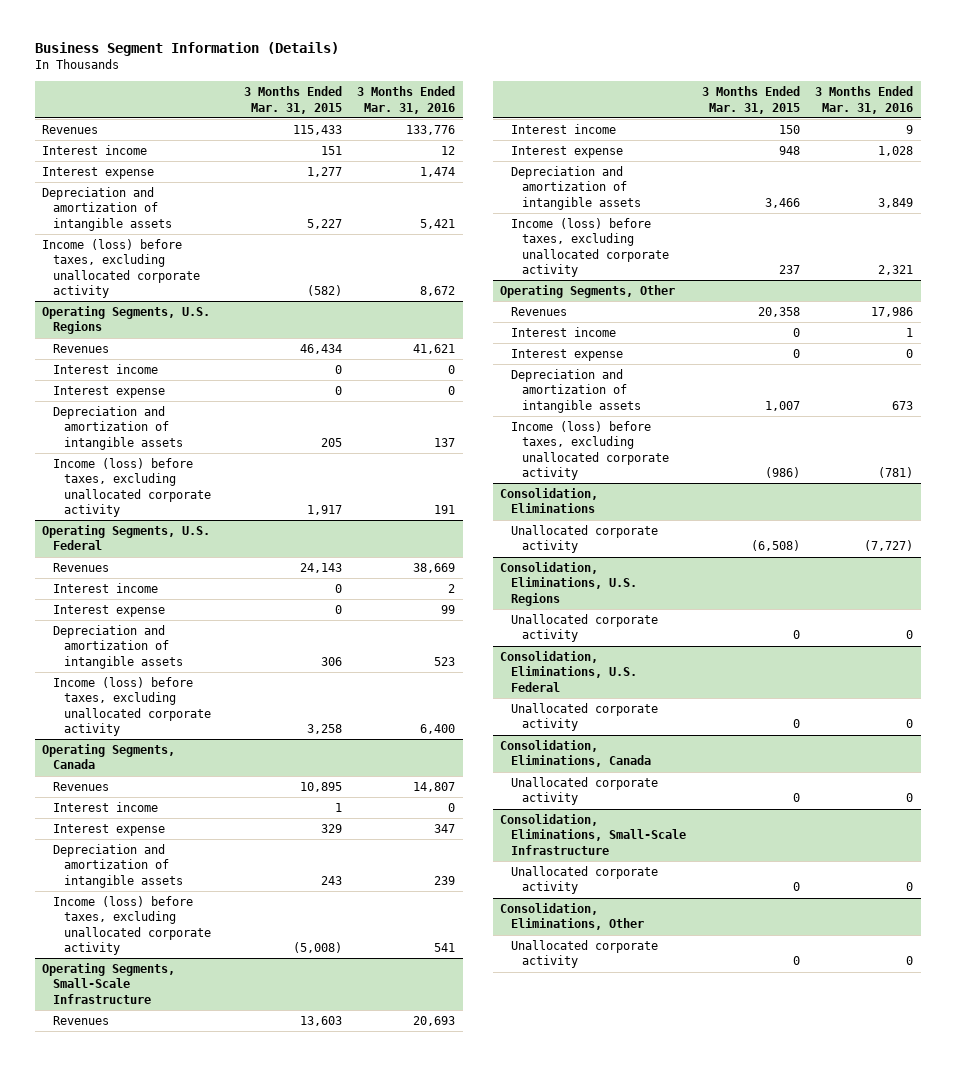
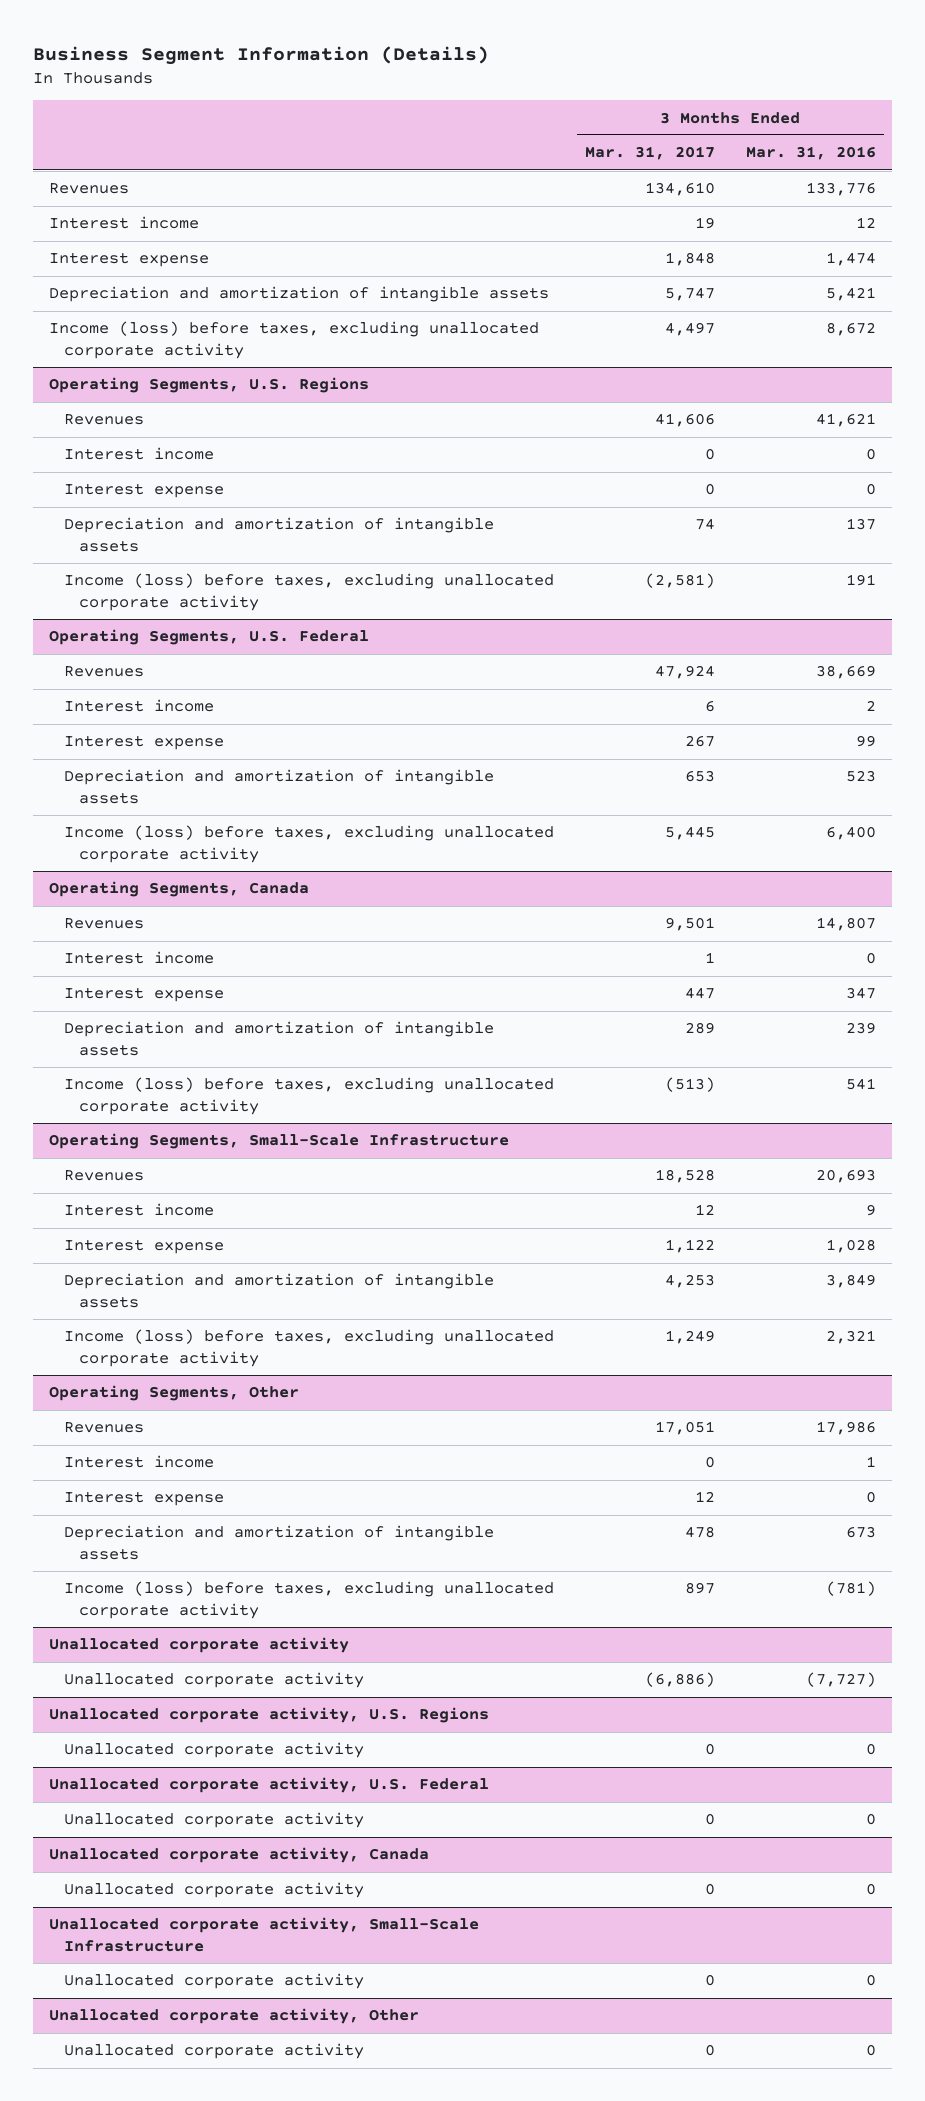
[243,86,342,114] 3 Months Ended Mar. 31, 2015 -> none
none -> [584,146,715,161] Mar. 31, 2017
[500,487,599,514] Consolidation, Eliminations -> [48,1637,349,1654] Unallocated corporate activity
[500,561,638,606] Consolidation, Eliminations, U.S. Regions -> none
none -> [48,1707,489,1724] Unallocated corporate activity, U.S. Regions
[500,650,638,692] Consolidation, Eliminations, U.S. Federal -> none
none -> [48,1777,489,1794] Unallocated corporate activity, U.S. Federal
[500,739,652,768] Consolidation, Eliminations, Canada -> none
none -> [48,1847,429,1864] Unallocated corporate activity, Canada
[500,813,687,855] Consolidation, Eliminations, Small-Scale Infrastructure -> none
none -> [48,1917,479,1952] Unallocated corporate activity, Small-Scale Infrastructure
[500,902,645,931] Consolidation, Eliminations, Other -> none
none -> [48,2008,419,2025] Unallocated corporate activity, Other

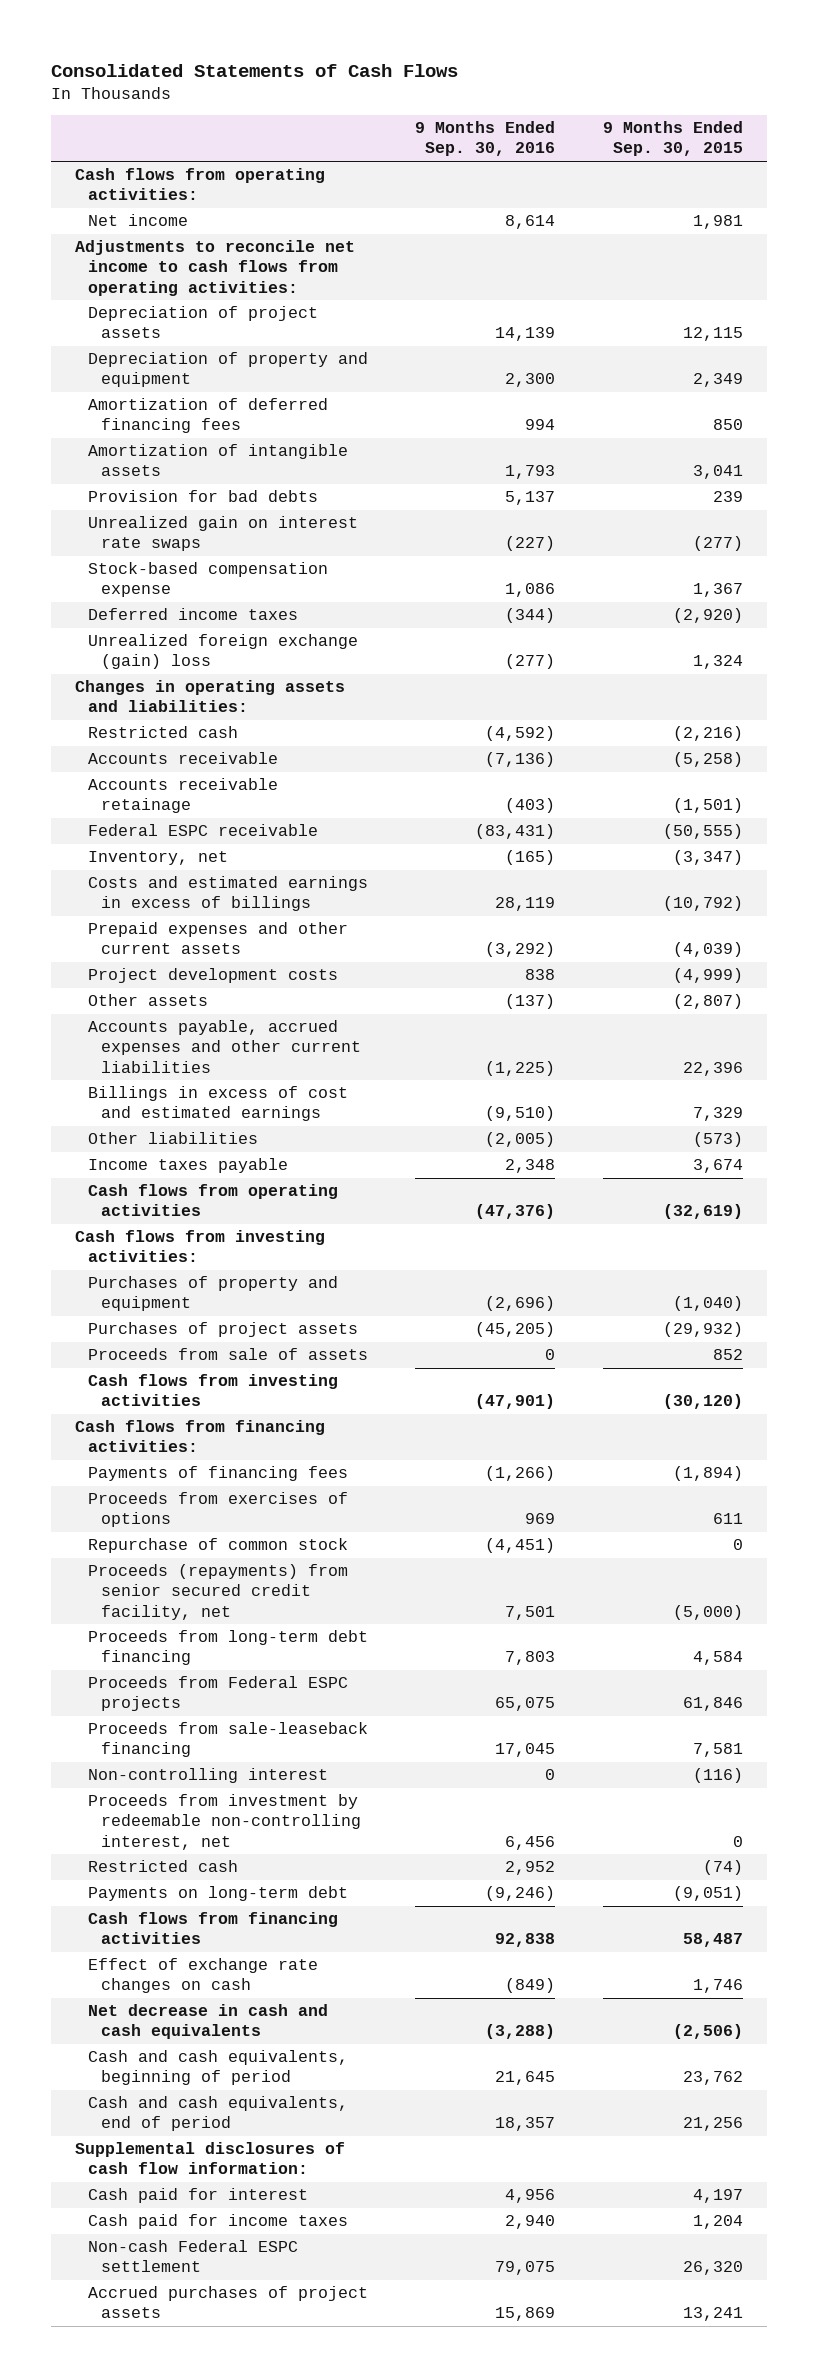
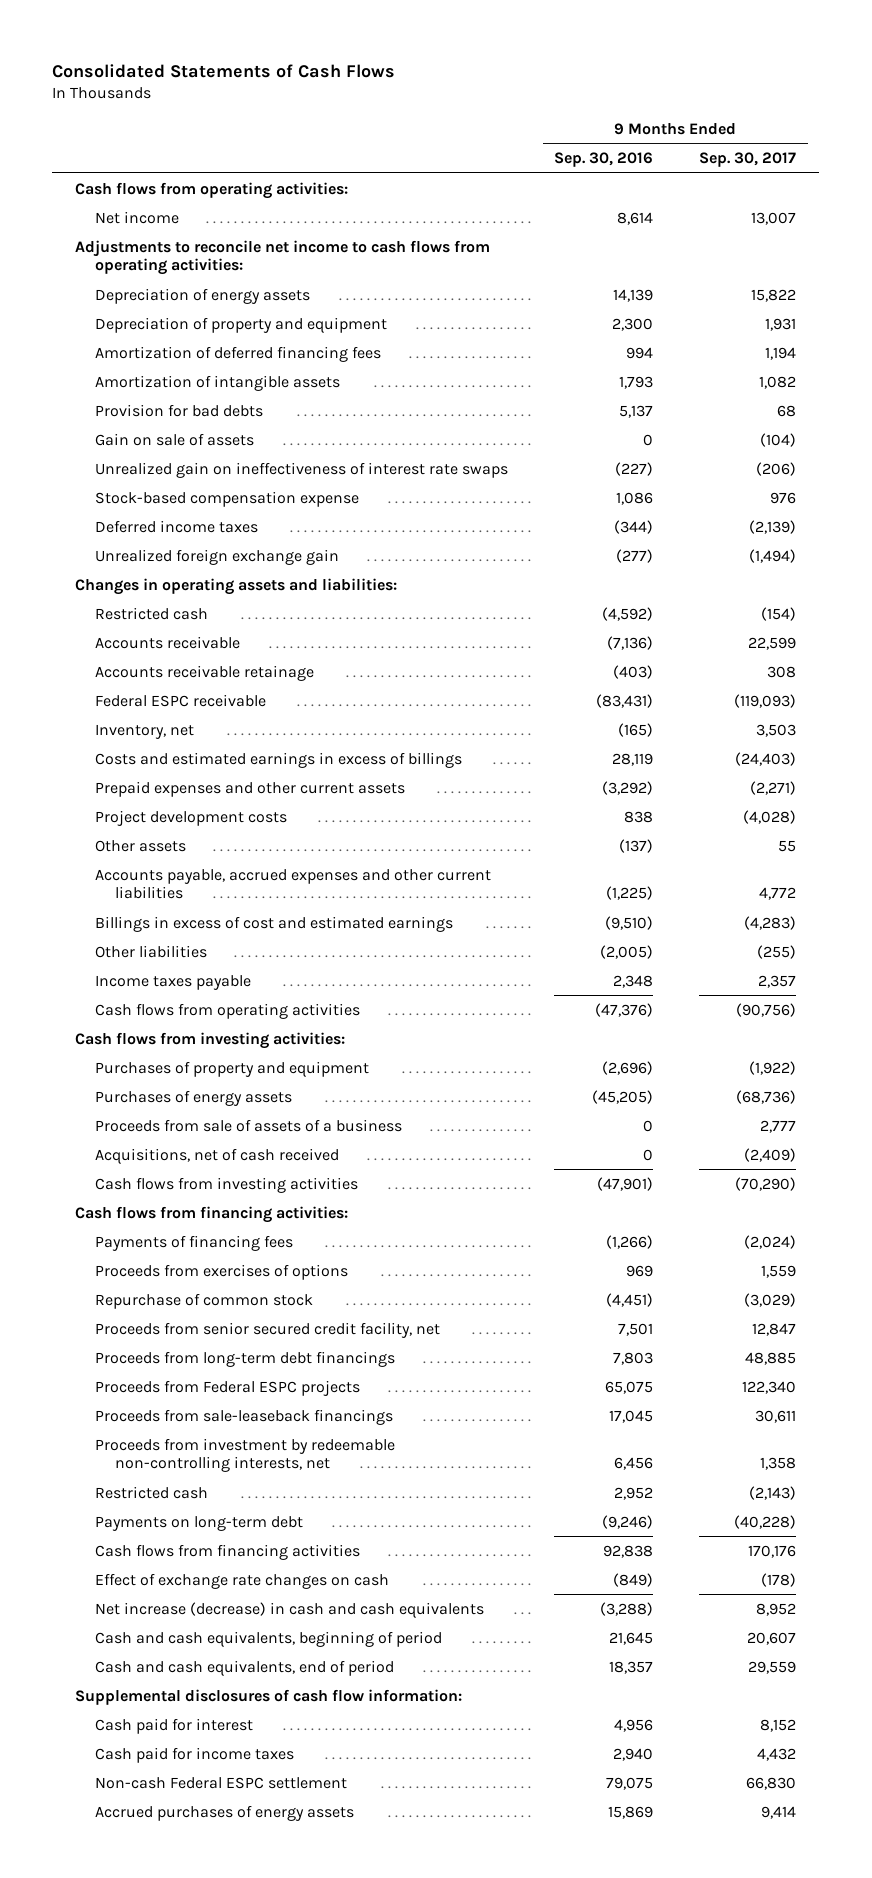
[602,121,743,157] 9 Months Ended Sep. 30, 2015 -> none
none -> [699,151,797,167] Sep. 30, 2017
[88,306,319,339] Depreciation of project assets -> [94,287,310,304] Depreciation of energy assets
none -> [94,432,254,446] Gain on sale of assets
[88,516,359,552] Unrealized gain on interest rate swaps -> [94,461,508,478] Unrealized gain on ineffectiveness of interest rate swaps
[88,634,359,670] Unrealized foreign exchange (gain) loss -> [94,548,339,565] Unrealized foreign exchange gain
[88,1322,359,1338] Purchases of project assets -> [94,1089,292,1106] Purchases of energy assets
[88,1348,369,1361] Proceeds from sale of assets -> [94,1118,402,1132] Proceeds from sale of assets of a business
none -> [94,1147,339,1164] Acquisitions, net of cash received
[88,1564,349,1620] Proceeds (repayments) from senior secured credit facility, net -> [94,1321,440,1338] Proceeds from senior secured credit facility, net
[88,1630,369,1666] Proceeds from long-term debt financing -> [94,1350,395,1367] Proceeds from long-term debt financings
[88,1794,362,1850] Proceeds from investment by redeemable non-controlling interest, net -> none
[88,1722,369,1758] Proceeds from sale-leaseback financing -> [94,1408,393,1425] Proceeds from sale-leaseback financings
[88,1768,329,1784] Non-controlling interest -> [94,1437,395,1472] Proceeds from investment by redeemable non-controlling interests, net
[545,1769,556,1781] 0 -> [614,1456,654,1470] 6,456
[88,2004,329,2040] Net decrease in cash and cash equivalents -> [94,1601,484,1618] Net increase (decrease) in cash and cash equivalents
[88,2286,369,2319] Accrued purchases of project assets -> [94,1804,354,1821] Accrued purchases of energy assets

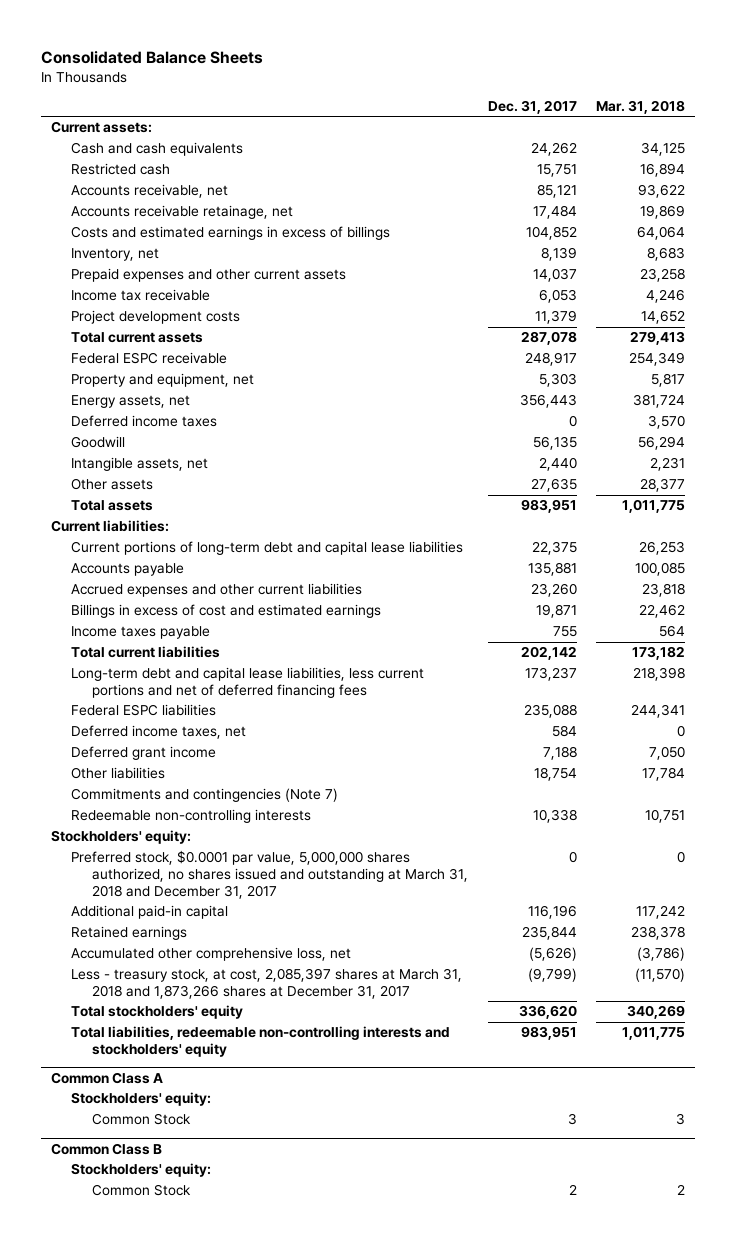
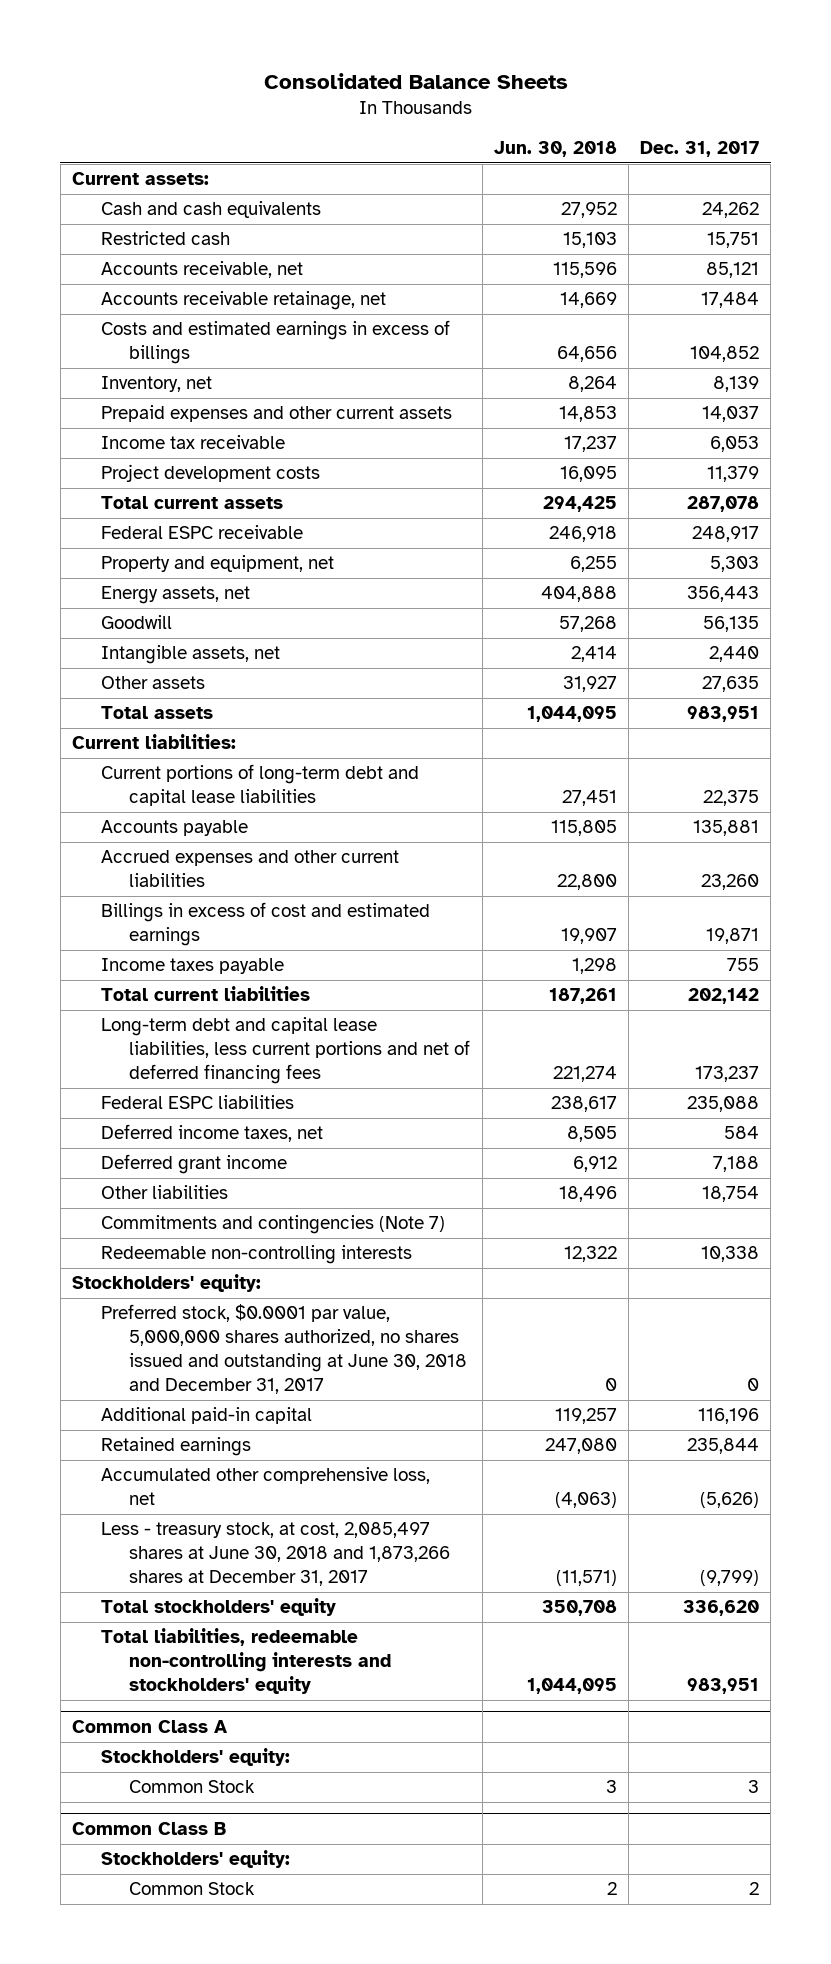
[596,100,686,115] Mar. 31, 2018 -> none
none -> [493,141,617,158] Jun. 30, 2018
[71,415,218,428] Deferred income taxes -> none
[71,850,468,899] Preferred stock, $0.0001 par value, 5,000,000 shares authorized, no shares issued and outstanding at March 31, 2018 and December 31, 2017 -> [100,1304,468,1395] Preferred stock, $0.0001 par value, 5,000,000 shares authorized, no shares issued and outstanding at June 30, 2018 and December 31, 2017
[71,968,463,999] Less - treasury stock, at cost, 2,085,397 shares at March 31, 2018 and 1,873,266 shares at December 31, 2017 -> [100,1522,451,1587] Less - treasury stock, at cost, 2,085,497 shares at June 30, 2018 and 1,873,266 shares at December 31, 2017

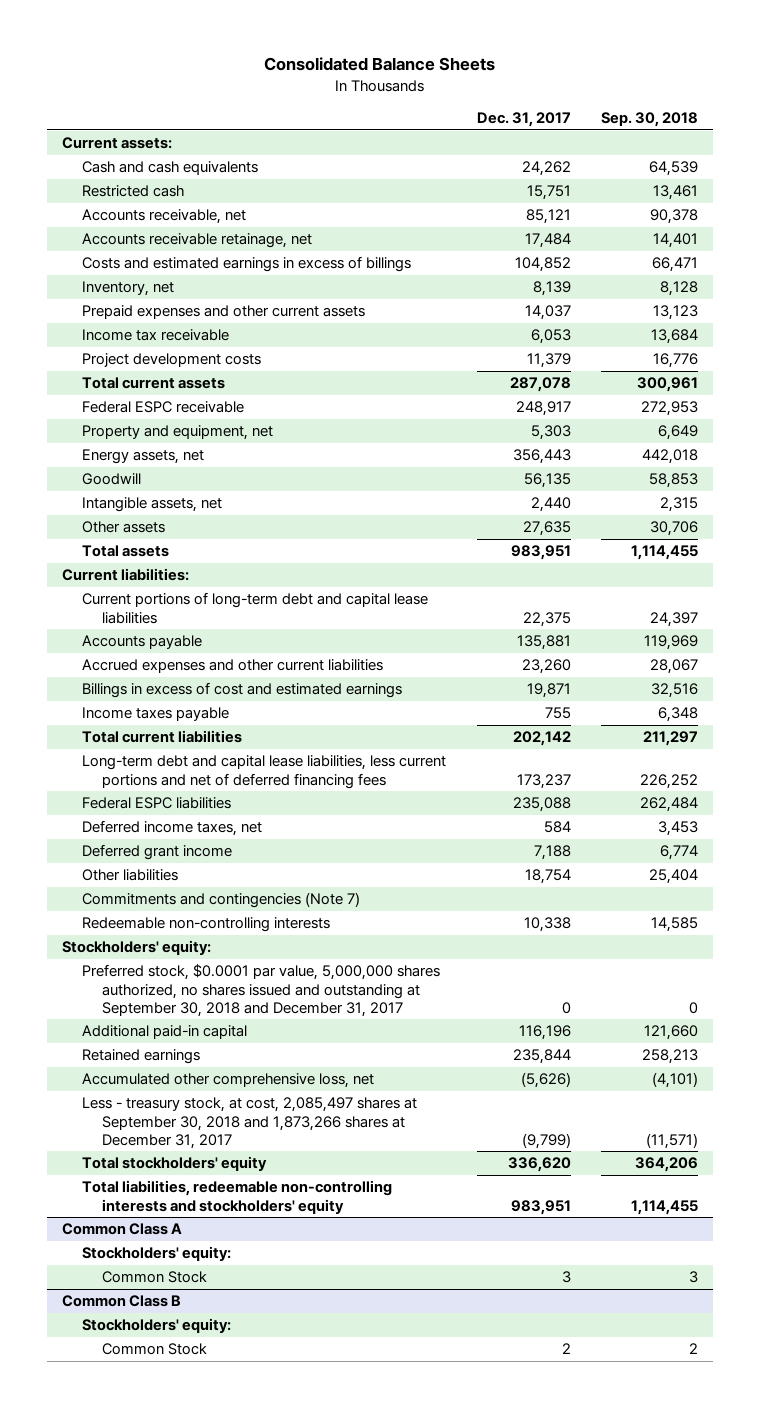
[493,141,617,158] Jun. 30, 2018 -> none
none -> [601,111,699,127] Sep. 30, 2018
[100,1304,468,1395] Preferred stock, $0.0001 par value, 5,000,000 shares authorized, no shares issued and outstanding at June 30, 2018 and December 31, 2017 -> [82,964,441,1017] Preferred stock, $0.0001 par value, 5,000,000 shares authorized, no shares issued and outstanding at September 30, 2018 and December 31, 2017
[100,1522,451,1587] Less - treasury stock, at cost, 2,085,497 shares at June 30, 2018 and 1,873,266 shares at December 31, 2017 -> [82,1097,418,1149] Less - treasury stock, at cost, 2,085,497 shares at September 30, 2018 and 1,873,266 shares at December 31, 2017

